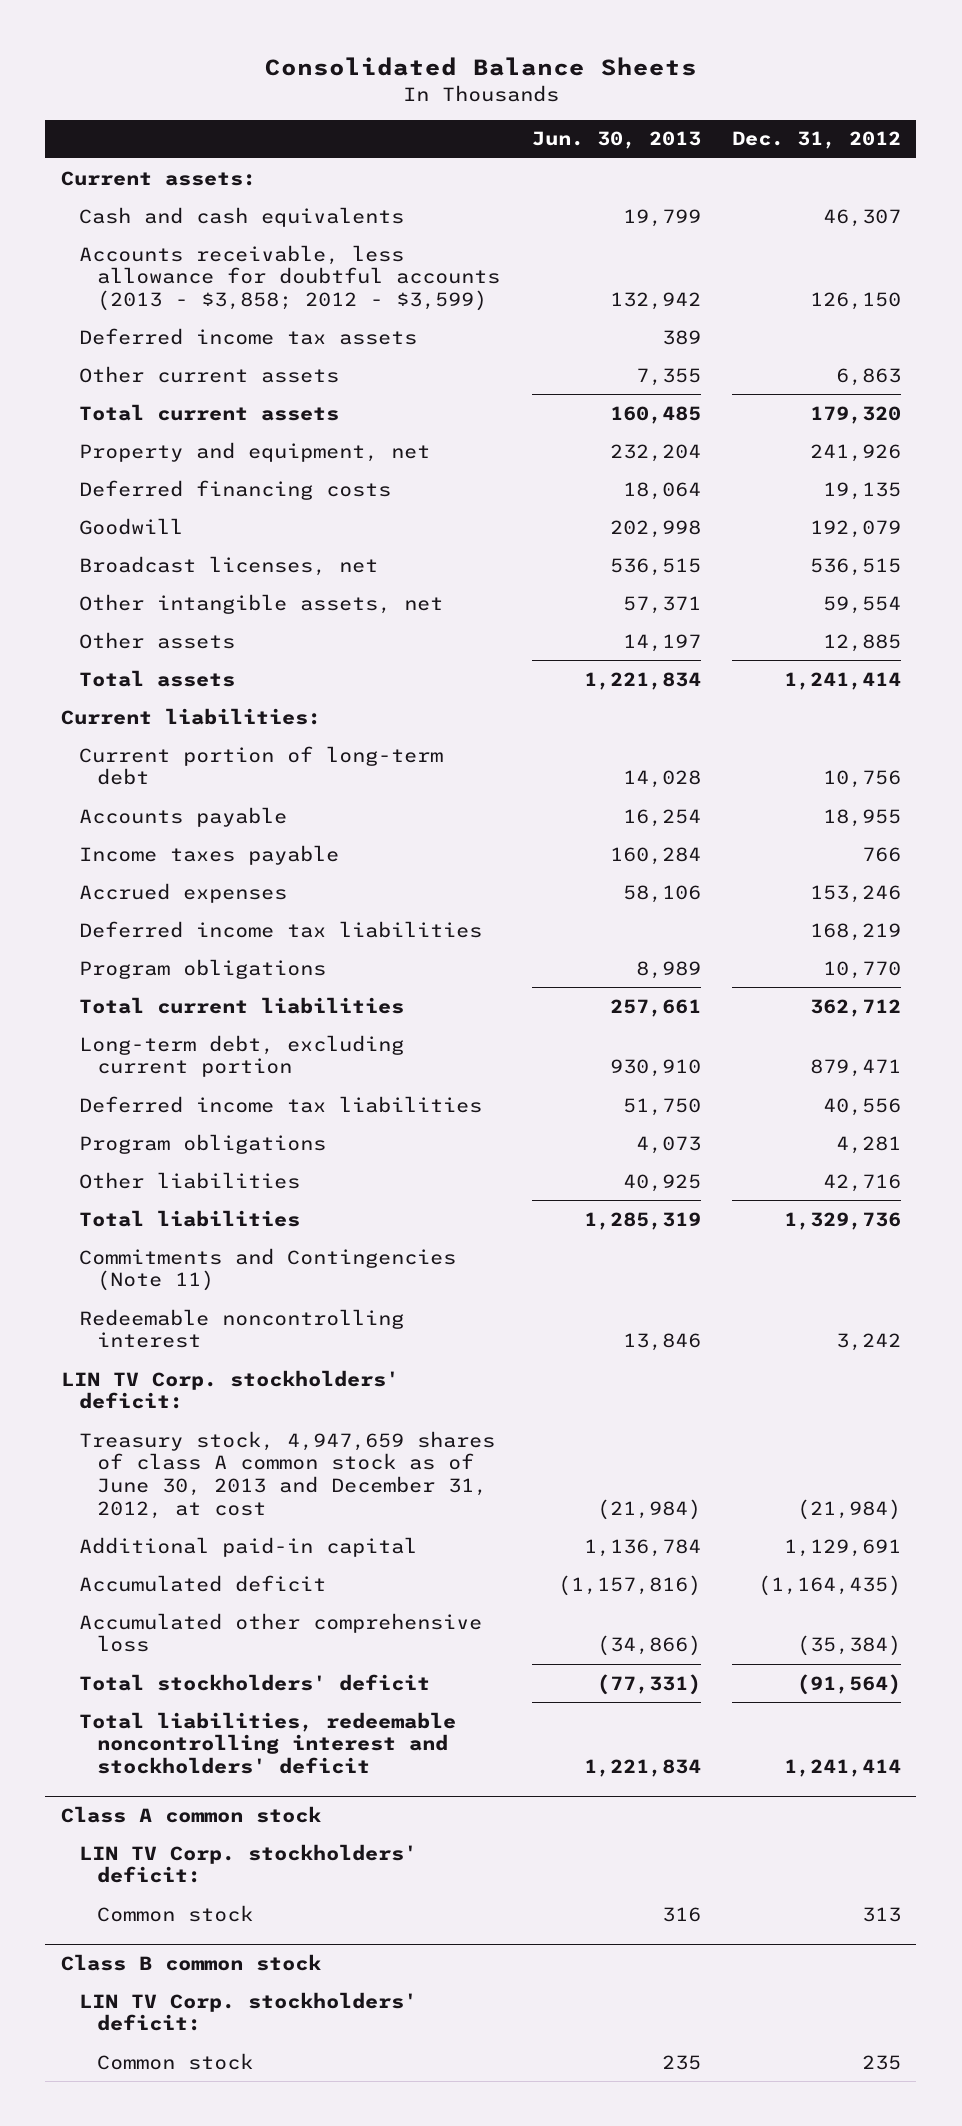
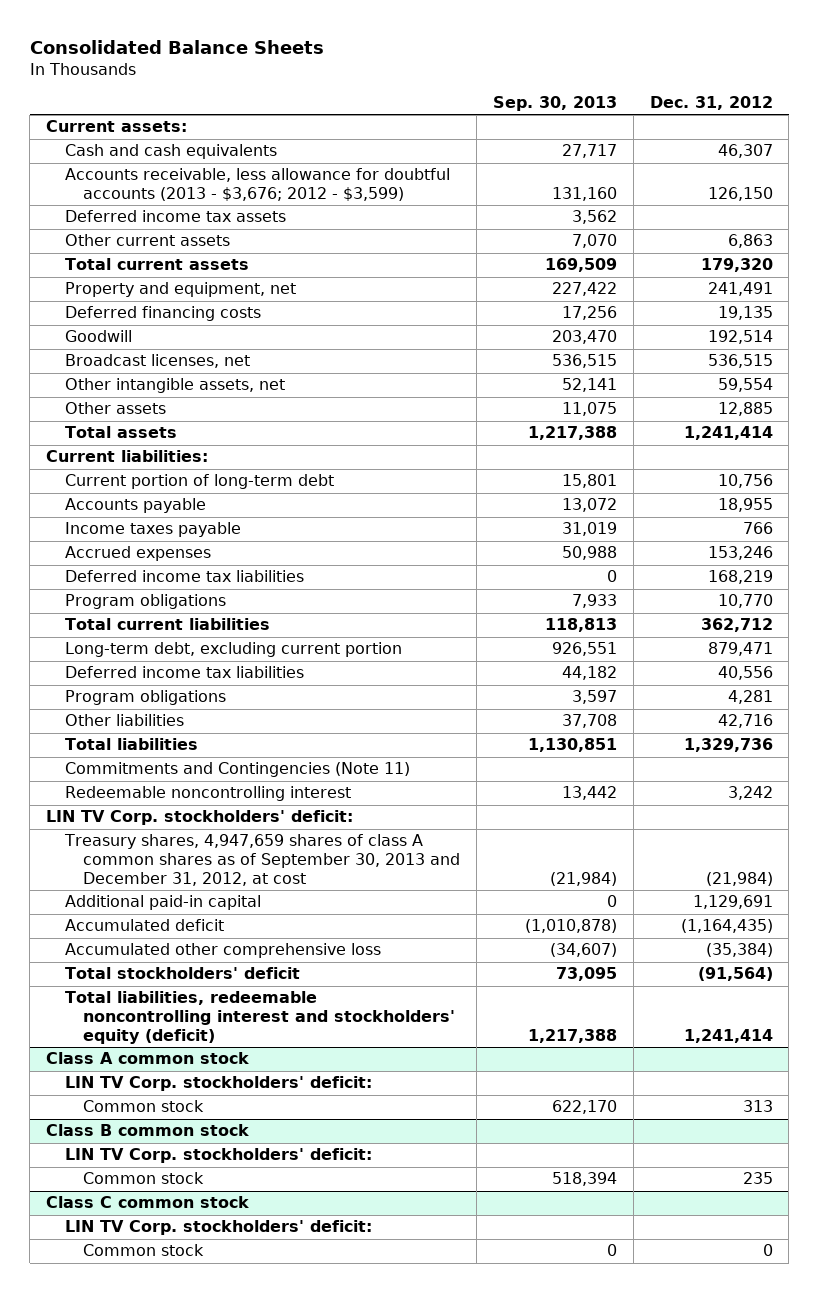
[531,131,701,150] Jun. 30, 2013 -> none
none -> [493,96,618,112] Sep. 30, 2013
[79,244,501,312] Accounts receivable, less allowance for doubtful accounts (2013 - $3,858; 2012 - $3,599) -> [64,168,450,202] Accounts receivable, less allowance for doubtful accounts (2013 - $3,676; 2012 - $3,599)
[809,443,901,462] 241,926 -> [707,282,773,297] 241,491
[809,519,901,538] 192,079 -> [707,330,773,345] 192,514
[79,1430,496,1519] Treasury stock, 4,947,659 shares of class A common stock as of June 30, 2013 and December 31, 2012, at cost -> [63,834,461,887] Treasury shares, 4,947,659 shares of class A common shares as of September 30, 2013 and December 31, 2012, at cost
[79,1711,457,1775] Total liabilities, redeemable noncontrolling interest and stockholders' deficit -> [64,991,456,1045] Total liabilities, redeemable noncontrolling interest and stockholders' equity (deficit)
none -> [46,1196,250,1209] Class C common stock
none -> [64,1220,372,1236] LIN TV Corp. stockholders' deficit:
none -> [83,1244,205,1257] Common stock

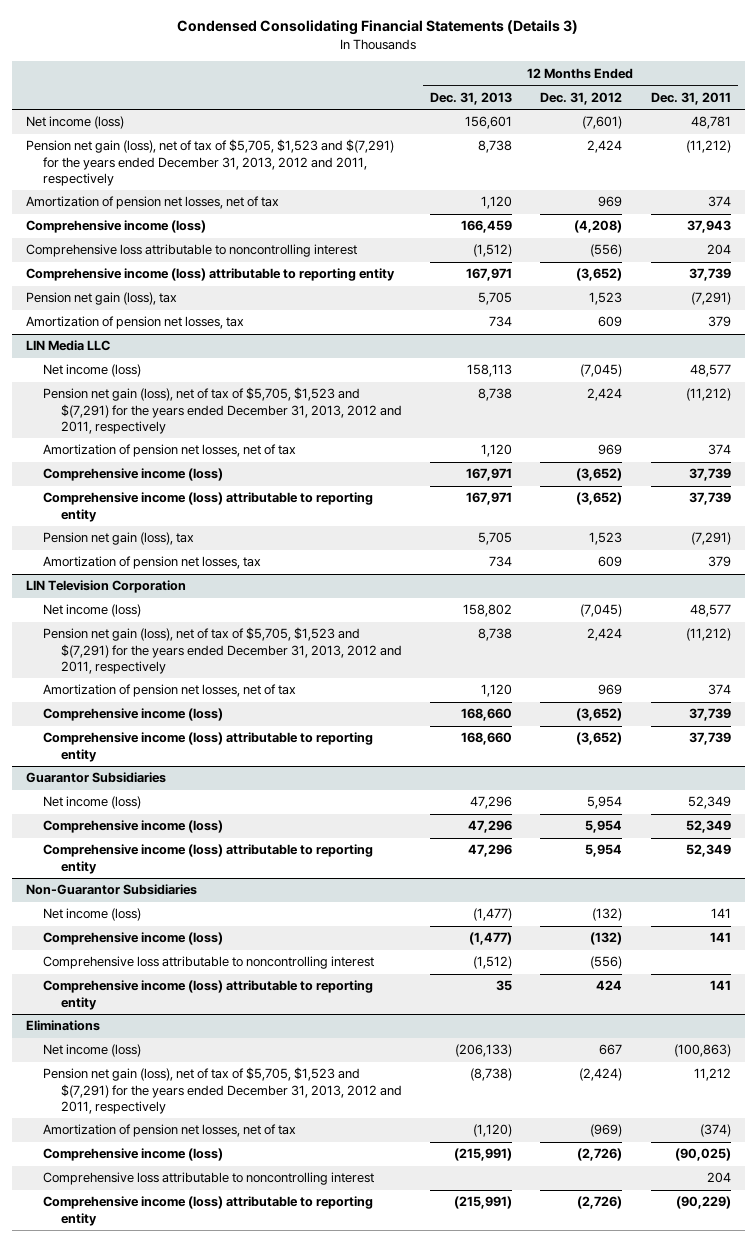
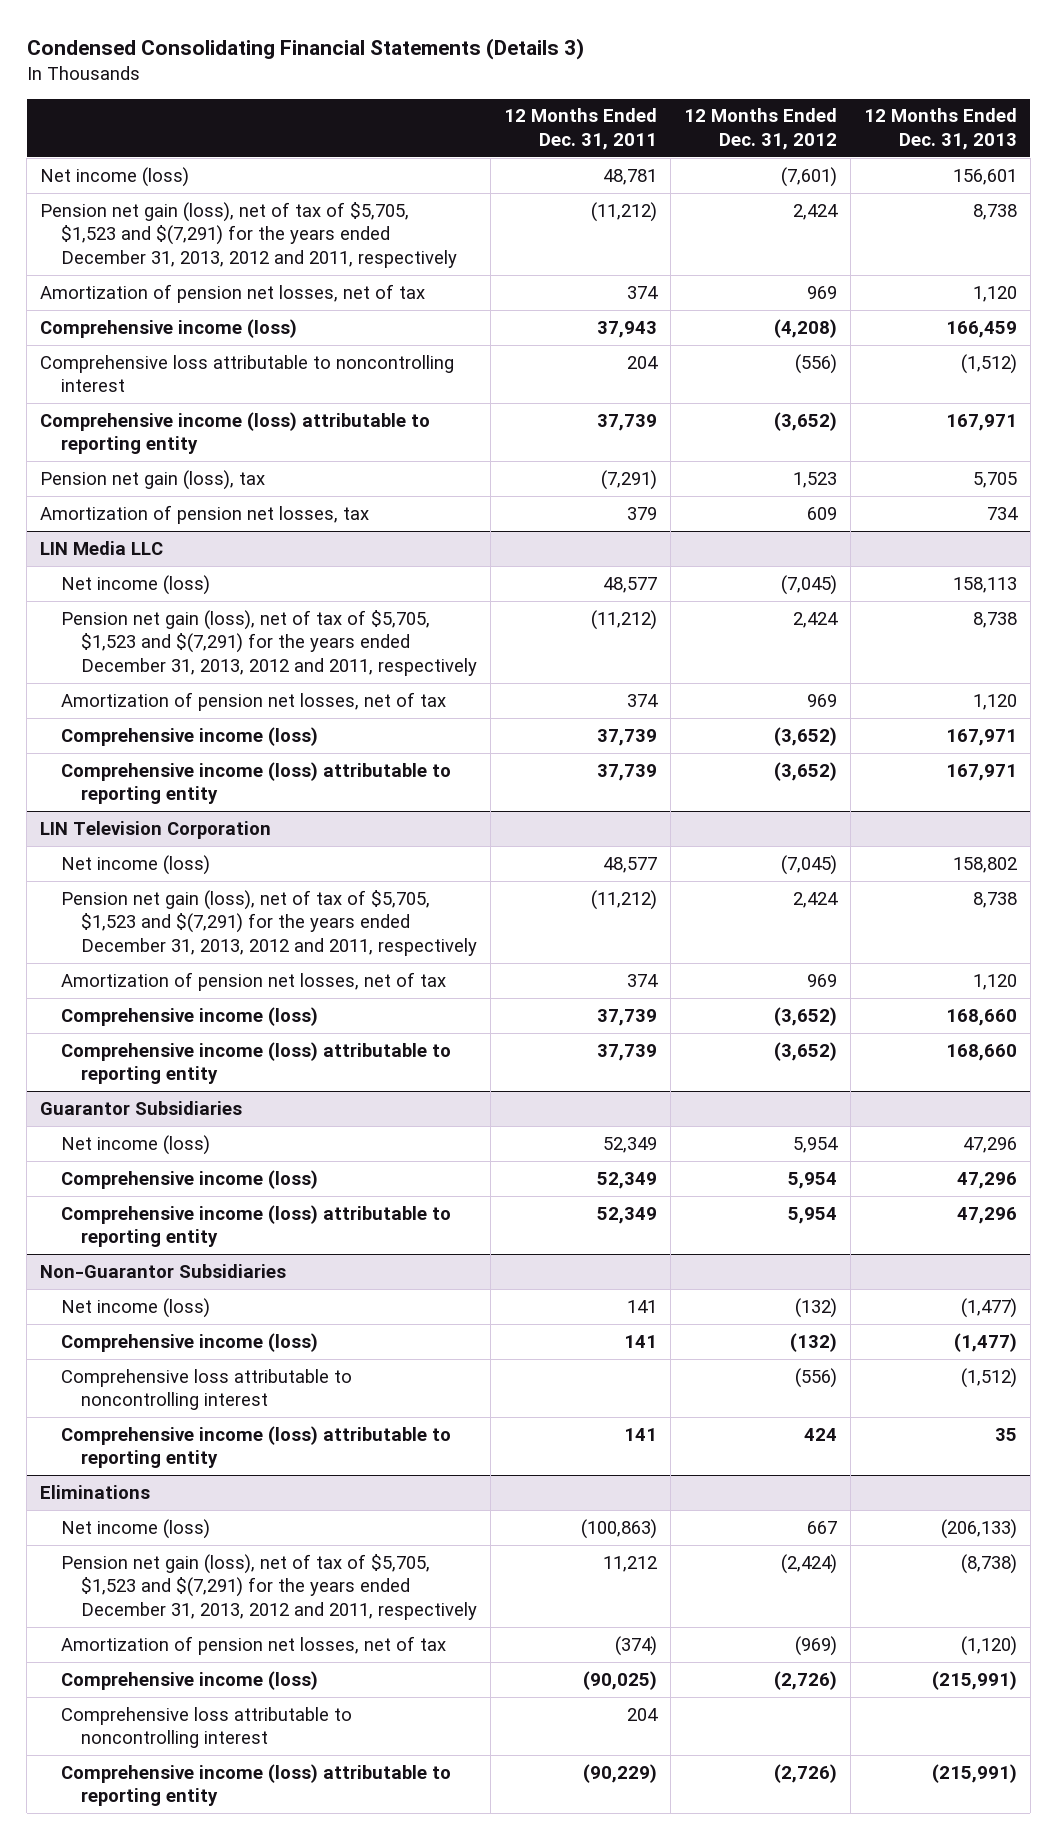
[43,532,195,546] Pension net gain (loss), tax -> none
[43,556,262,570] Amortization of pension net losses, tax -> none

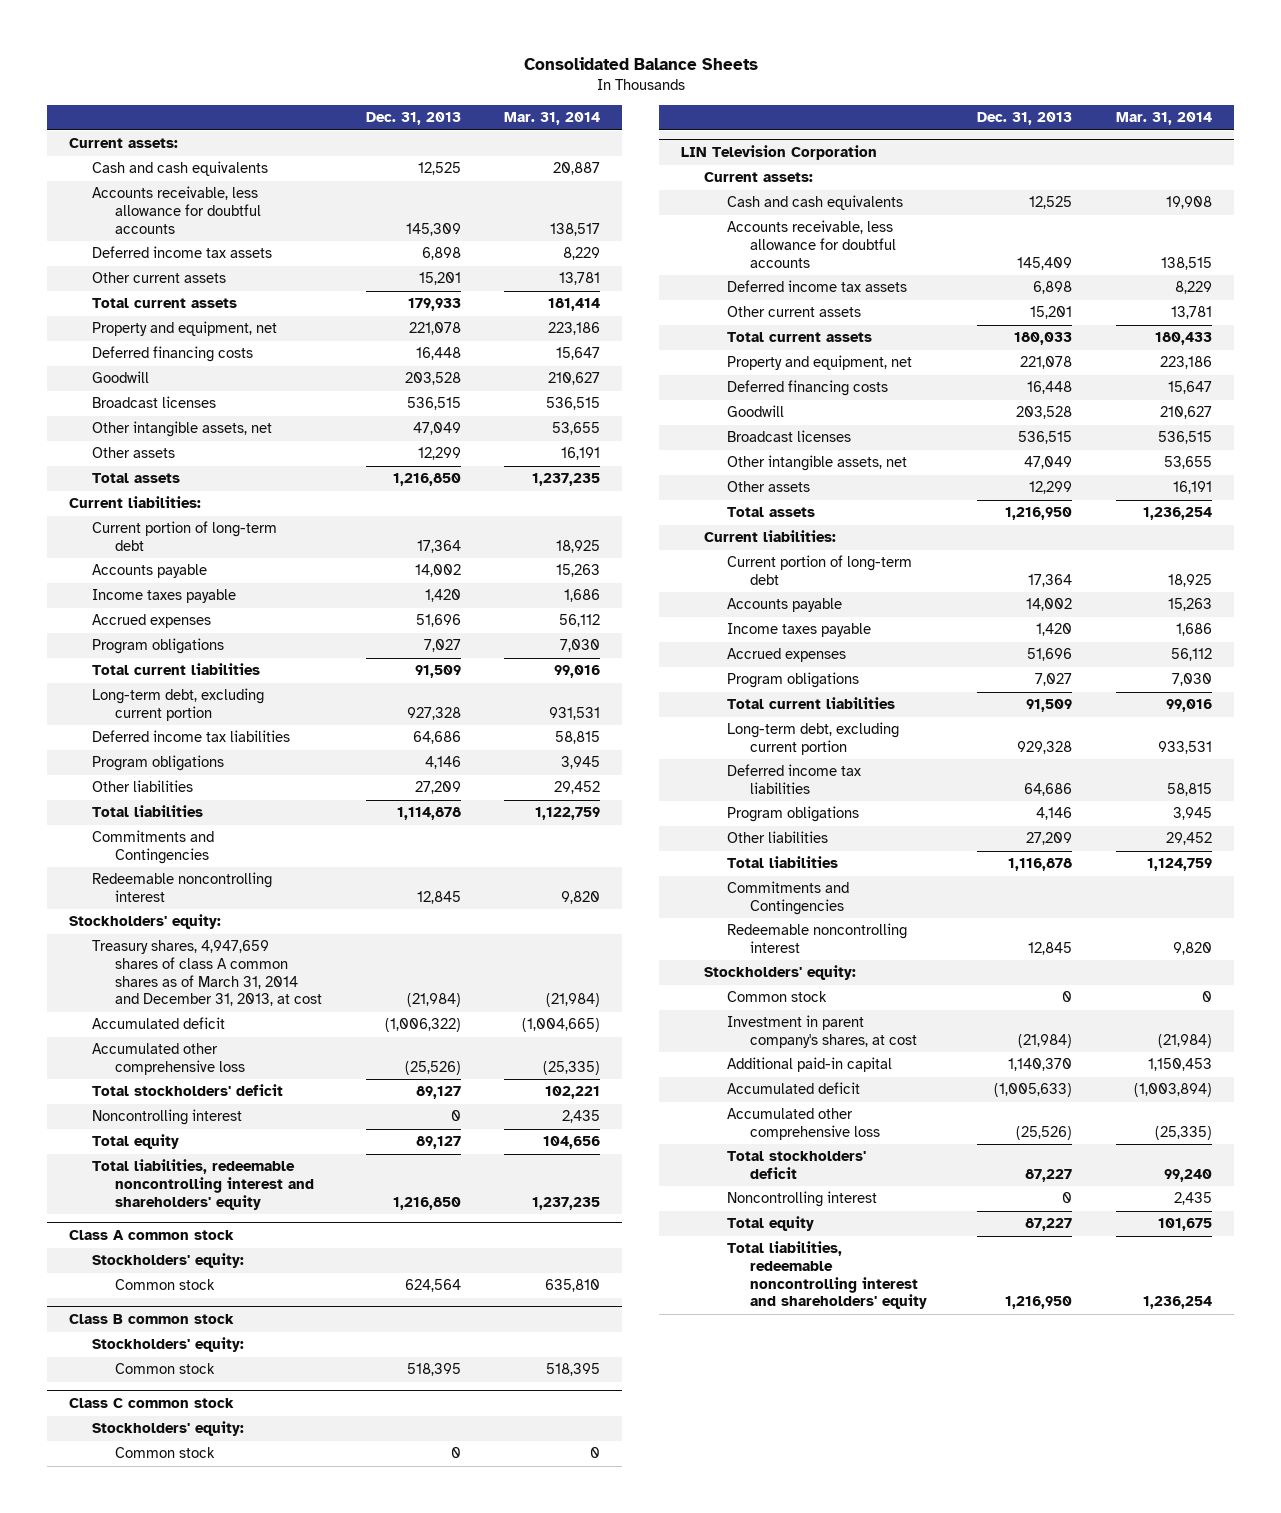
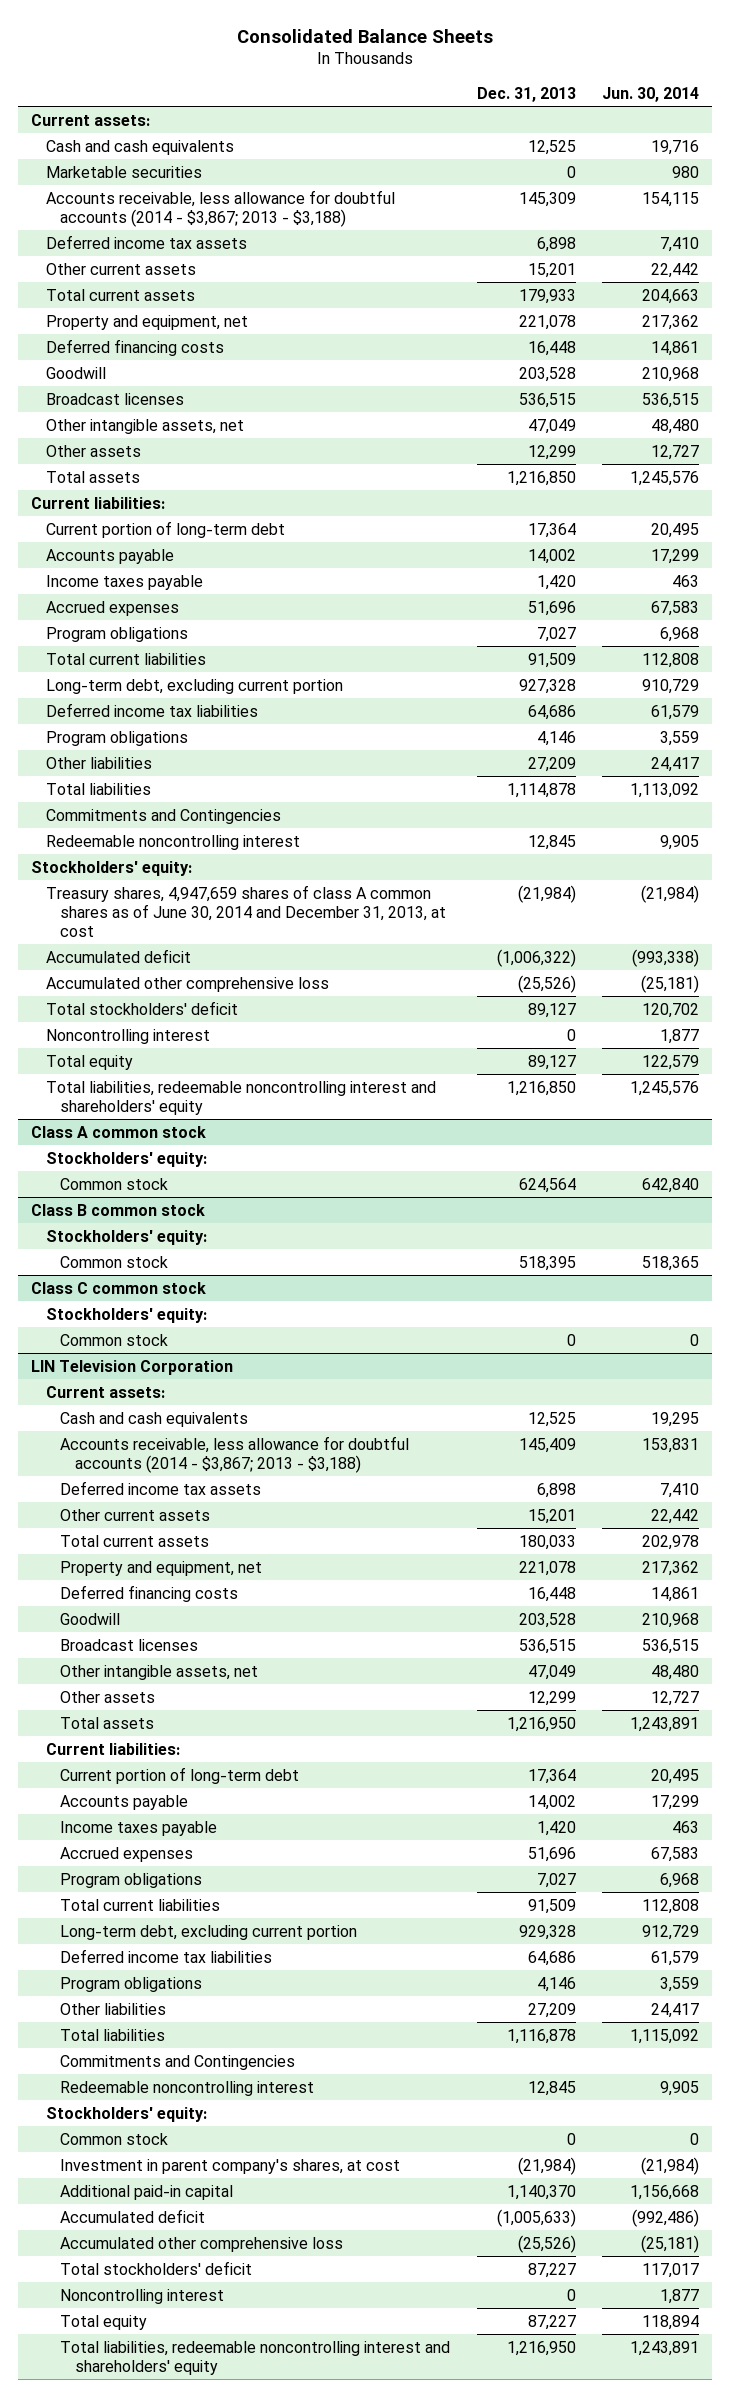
[504,112,601,126] Mar. 31, 2014 -> none
none -> [602,86,700,102] Jun. 30, 2014
none -> [45,165,202,178] Marketable securities
[92,186,262,234] Accounts receivable, less allowance for doubtful accounts -> [45,189,395,227] Accounts receivable, less allowance for doubtful accounts (2014 - $3,867; 2013 - $3,188)
[92,940,323,1007] Treasury shares, 4,947,659 shares of class A common shares as of March 31, 2014 and December 31, 2013, at cost -> [45,884,447,937] Treasury shares, 4,947,659 shares of class A common shares as of June 30, 2014 and December 31, 2013, at cost
[726,220,896,268] Accounts receivable, less allowance for doubtful accounts -> [60,1435,410,1473] Accounts receivable, less allowance for doubtful accounts (2014 - $3,867; 2013 - $3,188)

